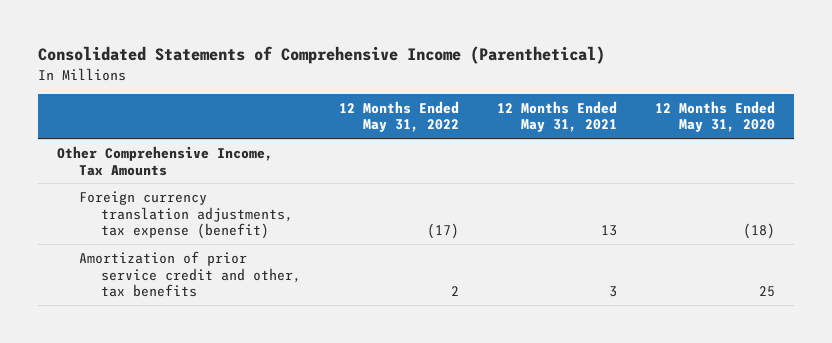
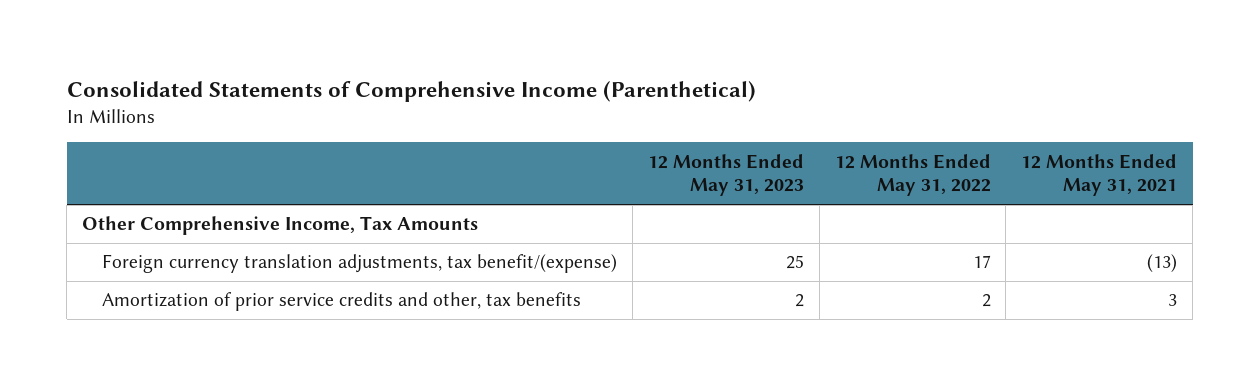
[654,100,775,133] 12 Months Ended May 31, 2020 -> none
none -> [647,153,804,197] 12 Months Ended May 31, 2023
[79,190,293,240] Foreign currency translation adjustments, tax expense (benefit) -> [101,254,617,274] Foreign currency translation adjustments, tax benefit/(expense)
[426,223,459,240] (17) -> [972,255,991,269] 17
[600,225,617,237] 13 -> [1147,254,1178,273] (13)
[79,250,301,298] Amortization of prior service credit and other, tax benefits -> [101,292,581,312] Amortization of prior service credits and other, tax benefits

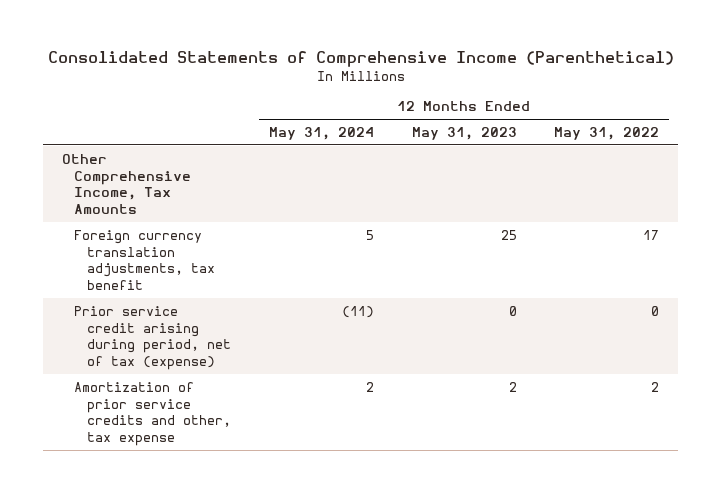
[1021,153,1178,197] 12 Months Ended May 31, 2021 -> none
none -> [268,126,374,140] May 31, 2024
[101,254,617,274] Foreign currency translation adjustments, tax benefit/(expense) -> [74,229,215,291] Foreign currency translation adjustments, tax benefit
none -> [74,305,231,371] Prior service credit arising during period, net of tax (expense)
[101,292,581,312] Amortization of prior service credits and other, tax benefits -> [74,381,231,447] Amortization of prior service credits and other, tax expense

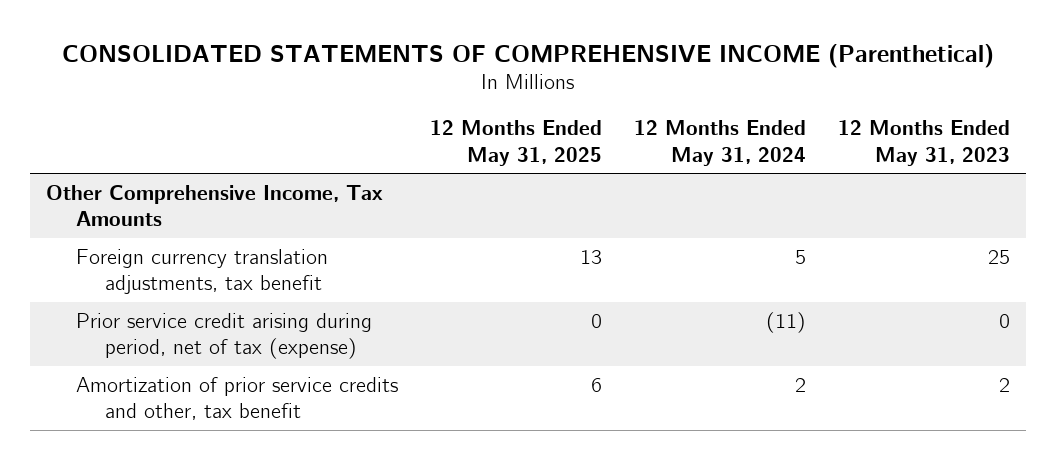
[47,51,674,68] Consolidated Statements of Comprehensive Income (Parenthetical) -> [62,43,995,68] CONSOLIDATED STATEMENTS OF COMPREHENSIVE INCOME (Parenthetical)
[554,126,660,140] May 31, 2022 -> none
none -> [429,120,602,166] 12 Months Ended May 31, 2025
[74,381,231,447] Amortization of prior service credits and other, tax expense -> [75,376,398,421] Amortization of prior service credits and other, tax benefit

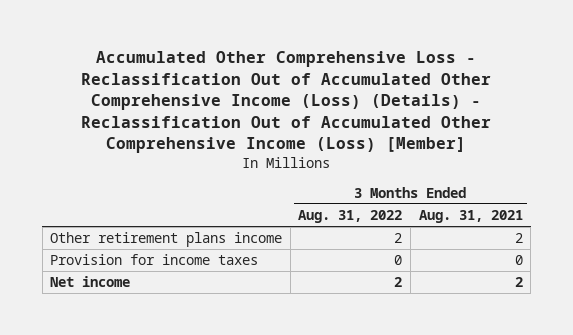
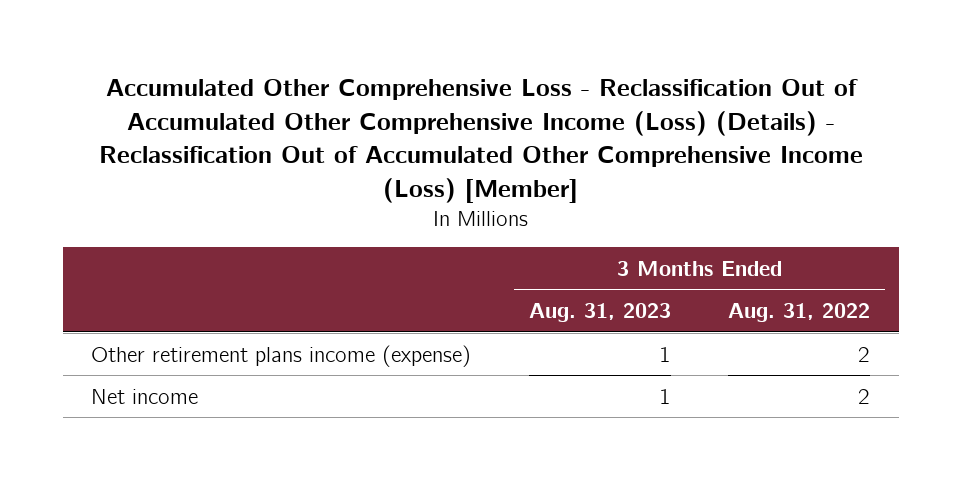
[418,209,523,223] Aug. 31, 2021 -> none
none -> [528,303,671,323] Aug. 31, 2023
[50,254,259,266] Provision for income taxes -> none
[50,232,283,248] Other retirement plans income -> [91,344,472,367] Other retirement plans income (expense)

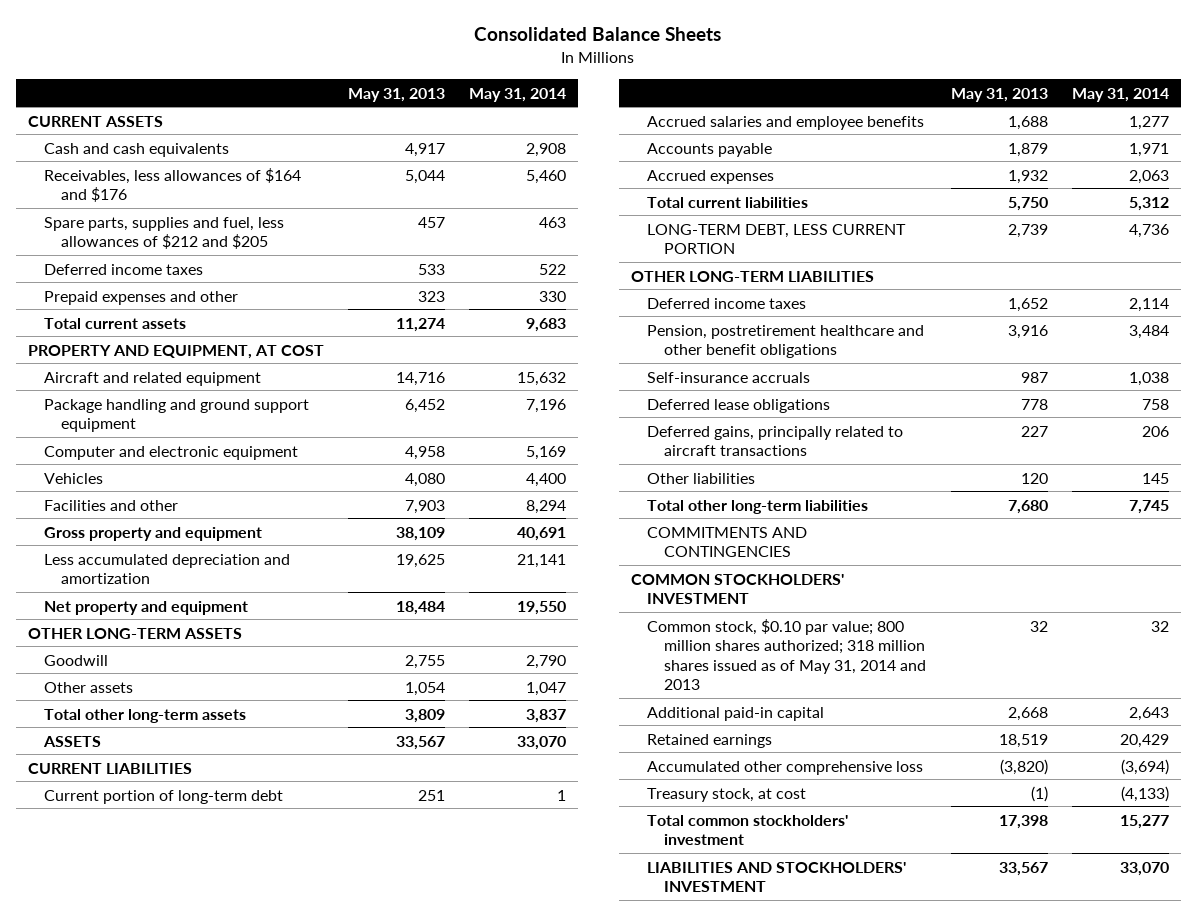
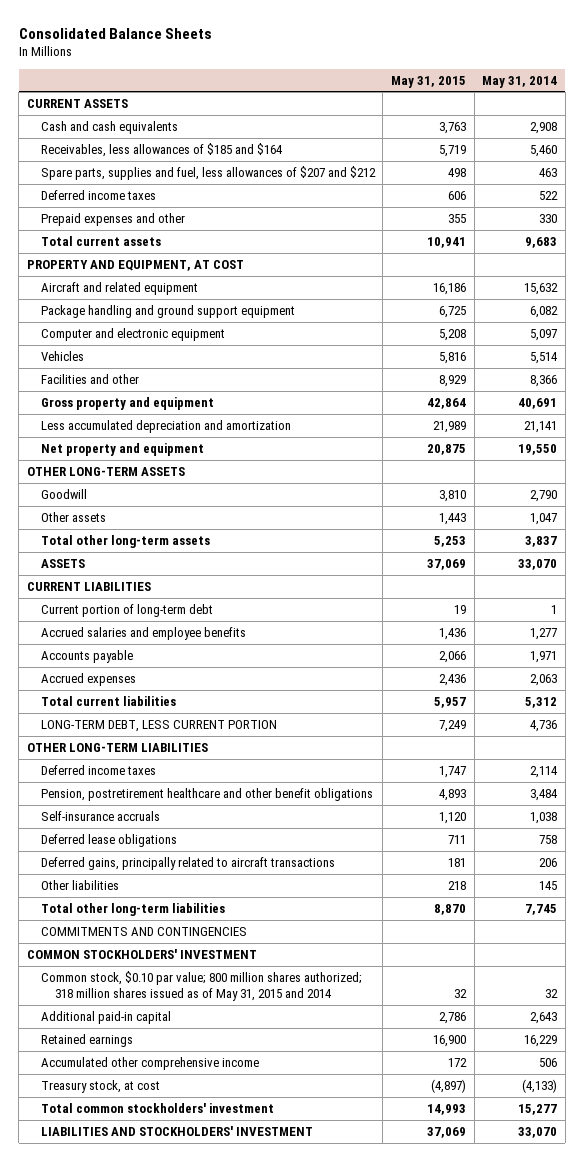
[347,87,445,102] May 31, 2013 -> none
none -> [391,75,467,88] May 31, 2015
[44,167,302,203] Receivables, less allowances of $164 and $176 -> [40,142,283,157] Receivables, less allowances of $185 and $164
[44,216,285,250] Spare parts, supplies and fuel, less allowances of $212 and $205 -> [40,165,376,180] Spare parts, supplies and fuel, less allowances of $207 and $212
[526,398,567,413] 7,196 -> [530,305,559,318] 6,082
[526,445,567,460] 5,169 -> [530,328,558,341] 5,097
[526,472,567,487] 4,400 -> [530,351,559,364] 5,514
[526,499,567,514] 8,294 -> [530,374,558,387] 8,366
[647,618,926,691] Common stock, $0.10 par value; 800 million shares authorized; 318 million shares issued as of May 31, 2014 and 2013 -> [40,970,362,1001] Common stock, $0.10 par value; 800 million shares authorized; 318 million shares issued as of May 31, 2015 and 2014
[1120,733,1170,748] 20,429 -> [524,1034,558,1047] 16,229
[647,760,924,775] Accumulated other comprehensive loss -> [40,1056,259,1070] Accumulated other comprehensive income
[1121,758,1170,775] (3,694) -> [539,1057,558,1067] 506

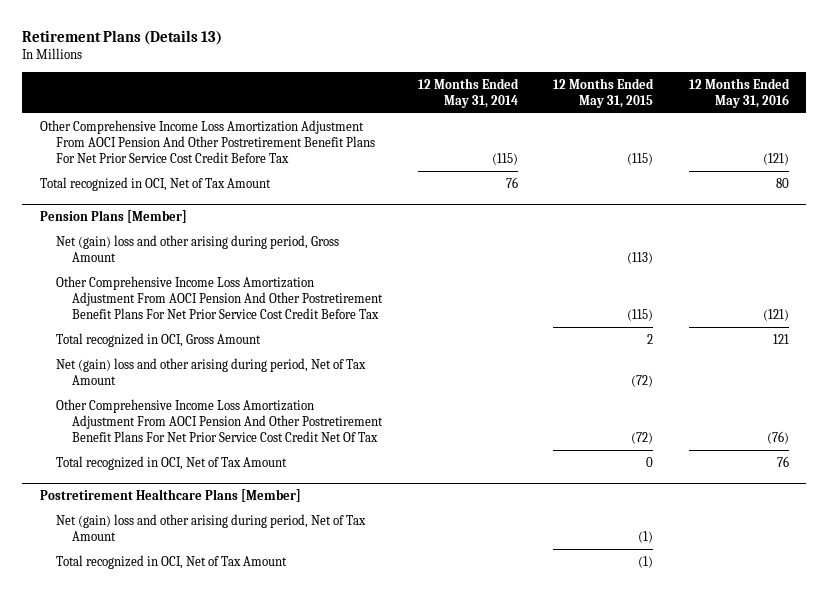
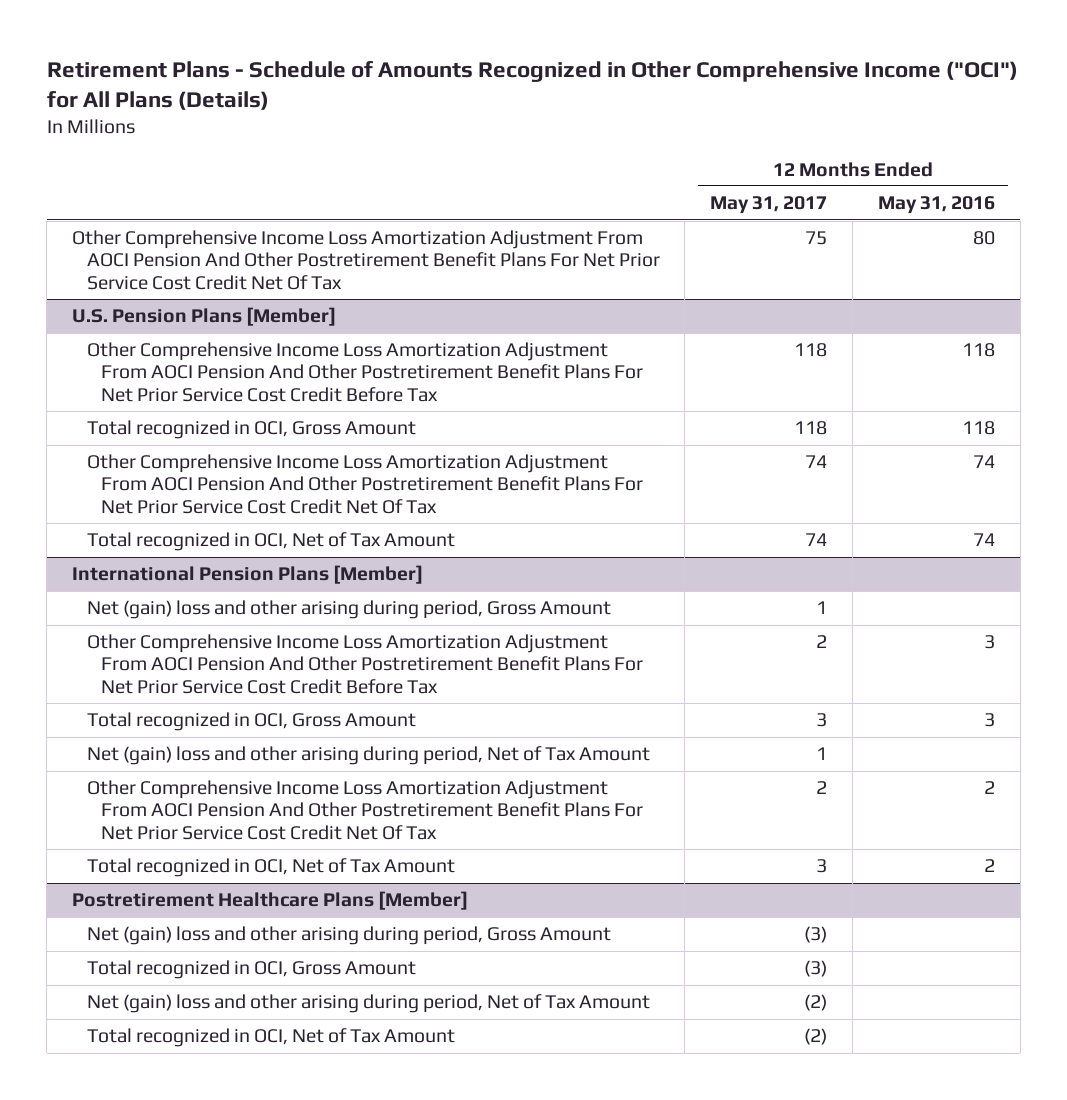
[22,30,223,46] Retirement Plans (Details 13) -> [46,60,1018,110] Retirement Plans - Schedule of Amounts Recognized in Other Comprehensive Income ("OCI") for All Plans (Details)
[417,77,519,108] 12 Months Ended May 31, 2014 -> none
[553,77,655,108] 12 Months Ended May 31, 2015 -> none
none -> [710,196,828,215] May 31, 2017
none -> [72,230,660,290] Other Comprehensive Income Loss Amortization Adjustment From AOCI Pension And Other Postretirement Benefit Plans For Net Prior Service Cost Credit Net Of Tax
none -> [72,307,337,327] U.S. Pension Plans [Member]
[762,152,789,165] (121) -> [961,343,995,358] 118
none -> [86,420,416,440] Total recognized in OCI, Gross Amount
none -> [86,454,644,514] Other Comprehensive Income Loss Amortization Adjustment From AOCI Pension And Other Postretirement Benefit Plans For Net Prior Service Cost Credit Net Of Tax
[775,177,789,188] 80 -> [972,533,995,547] 74
[40,209,188,223] Pension Plans [Member] -> [72,565,424,585] International Pension Plans [Member]
[762,308,789,321] (121) -> [983,635,995,650] 3
[772,333,789,344] 121 -> [983,713,995,728] 3
[766,430,789,444] (76) -> [983,781,995,795] 2
[776,455,789,467] 76 -> [983,859,995,873] 2
none -> [86,926,611,946] Net (gain) loss and other arising during period, Gross Amount
none -> [86,960,416,980] Total recognized in OCI, Gross Amount

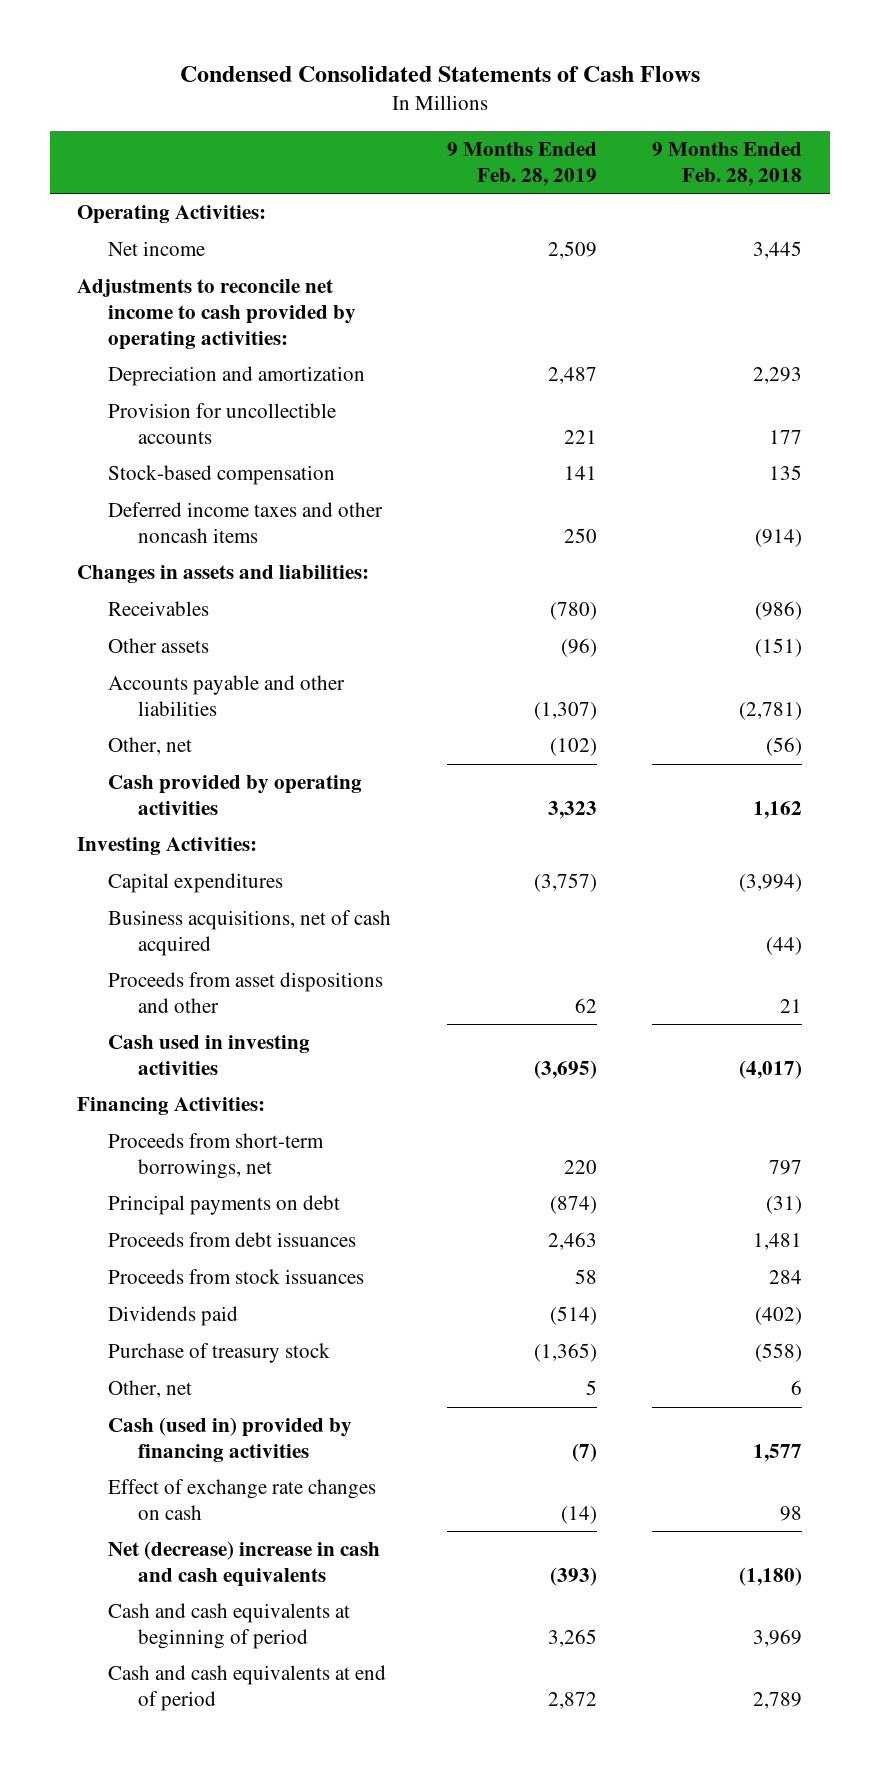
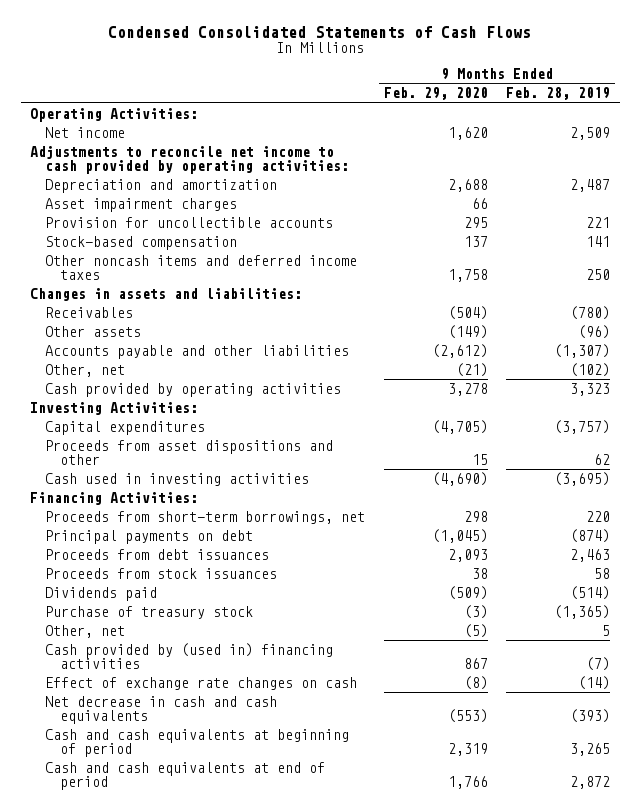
[652,142,803,187] 9 Months Ended Feb. 28, 2018 -> none
none -> [383,87,488,101] Feb. 29, 2020
none -> [45,197,238,212] Asset impairment charges
[107,502,383,544] Deferred income taxes and other noncash items -> [45,254,358,280] Other noncash items and deferred income taxes
[107,910,391,957] Business acquisitions, net of cash acquired -> none
[107,1417,352,1463] Cash (used in) provided by financing activities -> [45,642,334,669] Cash provided by (used in) financing activities
[107,1541,380,1588] Net (decrease) increase in cash and cash equivalents -> [45,695,278,724] Net decrease in cash and cash equivalents

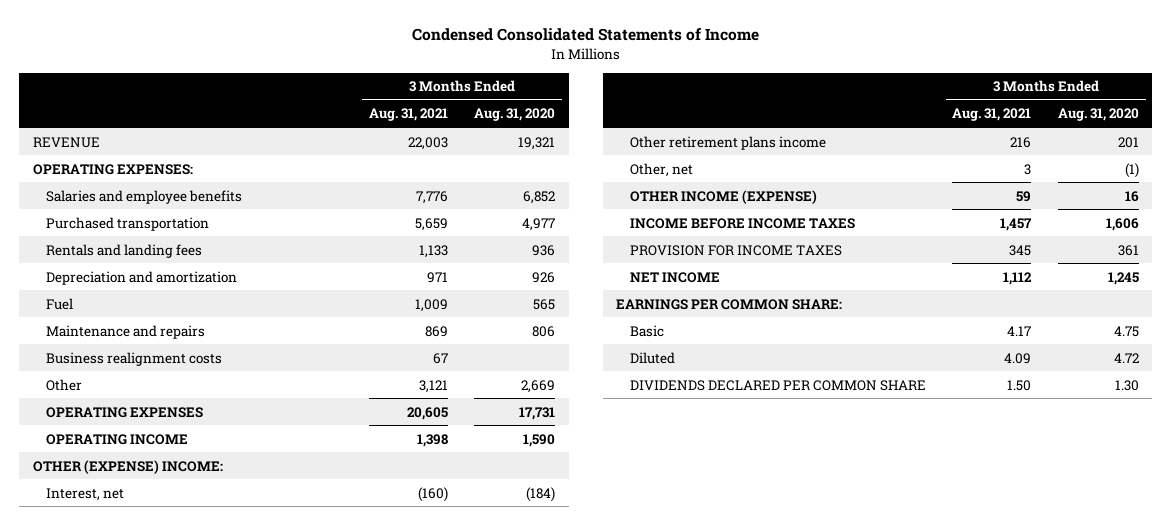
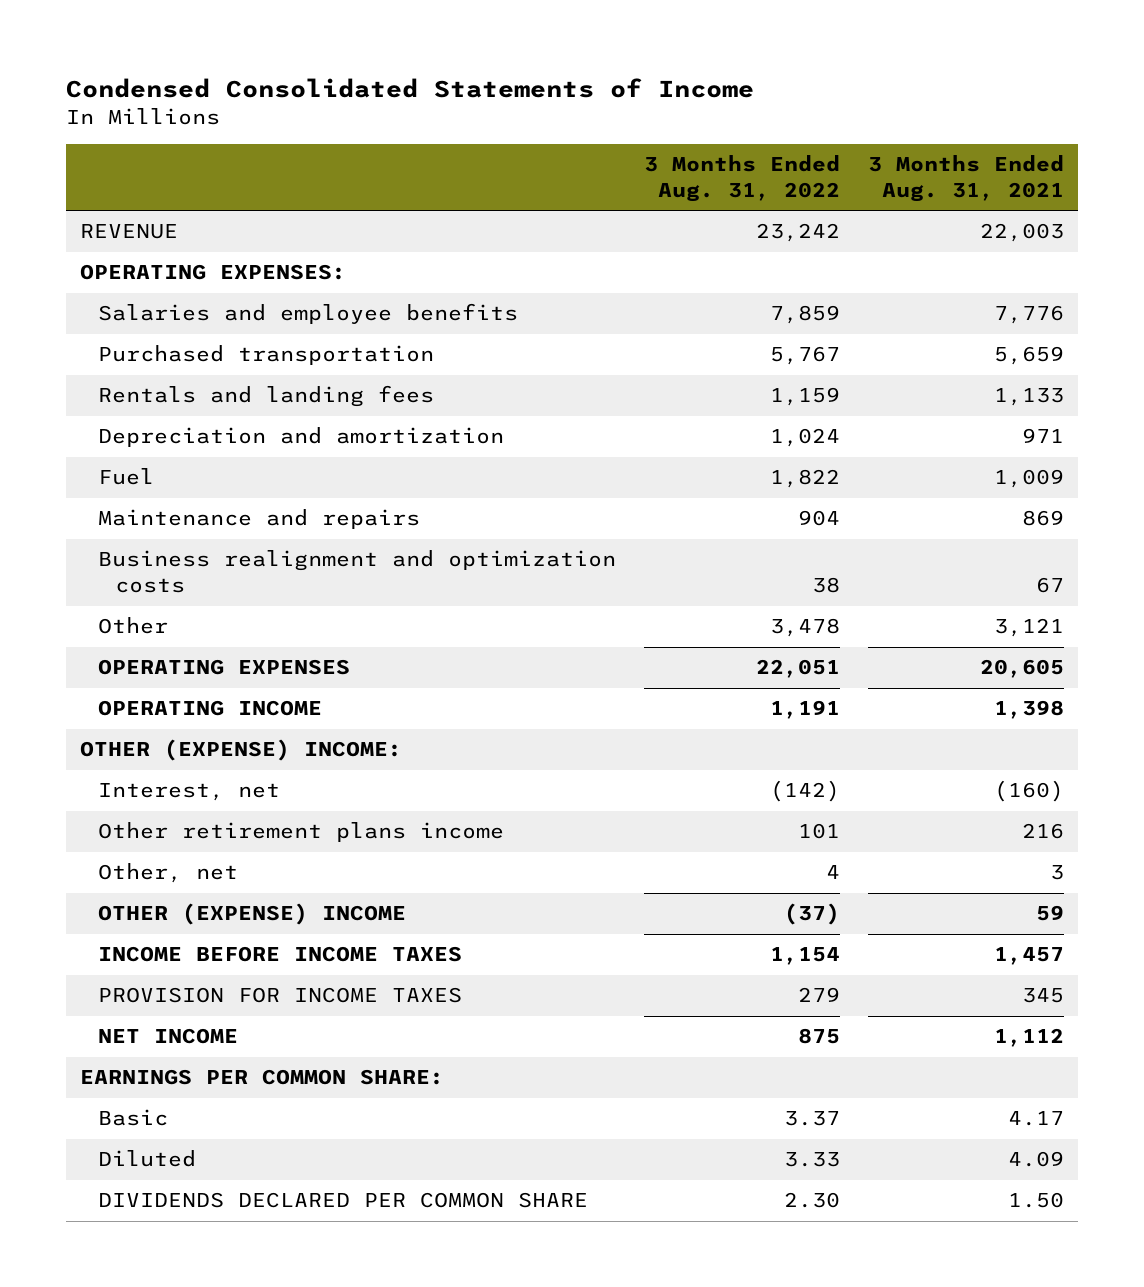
[474,108,556,122] Aug. 31, 2020 -> none
none -> [643,155,840,203] 3 Months Ended Aug. 31, 2022
[45,351,222,366] Business realignment costs -> [97,550,616,594] Business realignment and optimization costs
[629,189,817,204] OTHER INCOME (EXPENSE) -> [97,903,406,926] OTHER (EXPENSE) INCOME

